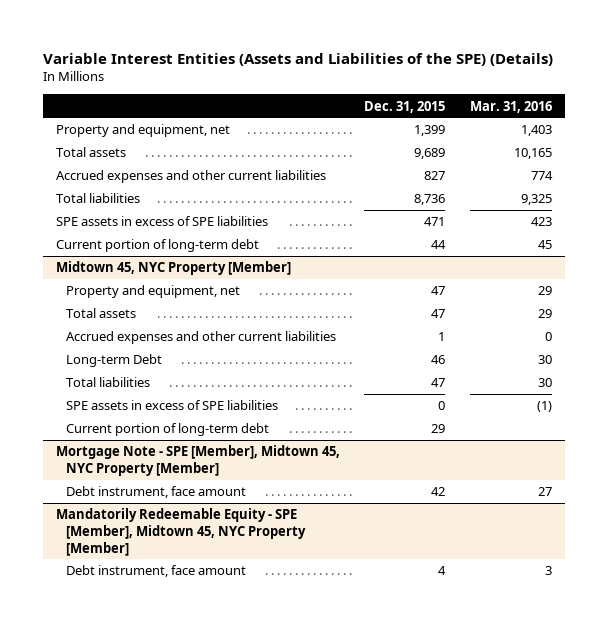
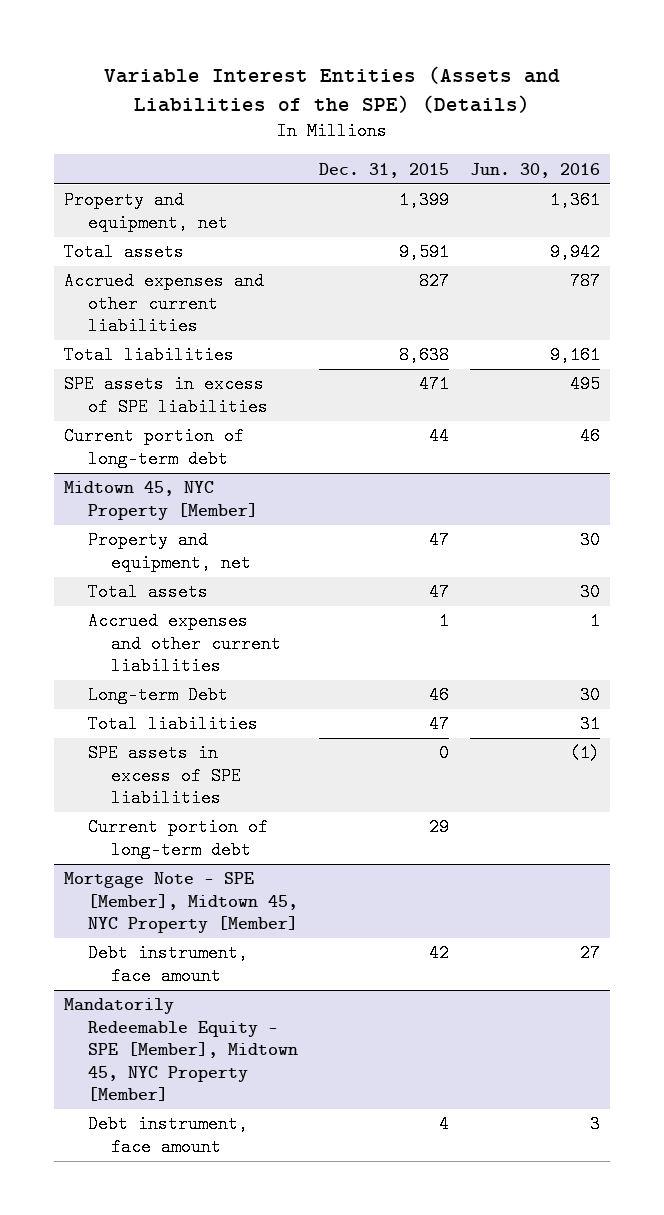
[470,100,553,113] Mar. 31, 2016 -> none
none -> [469,162,600,178] Jun. 30, 2016
[414,148,446,160] 9,689 -> [398,243,449,262] 9,591
[414,194,446,206] 8,736 -> [398,346,449,365] 8,638

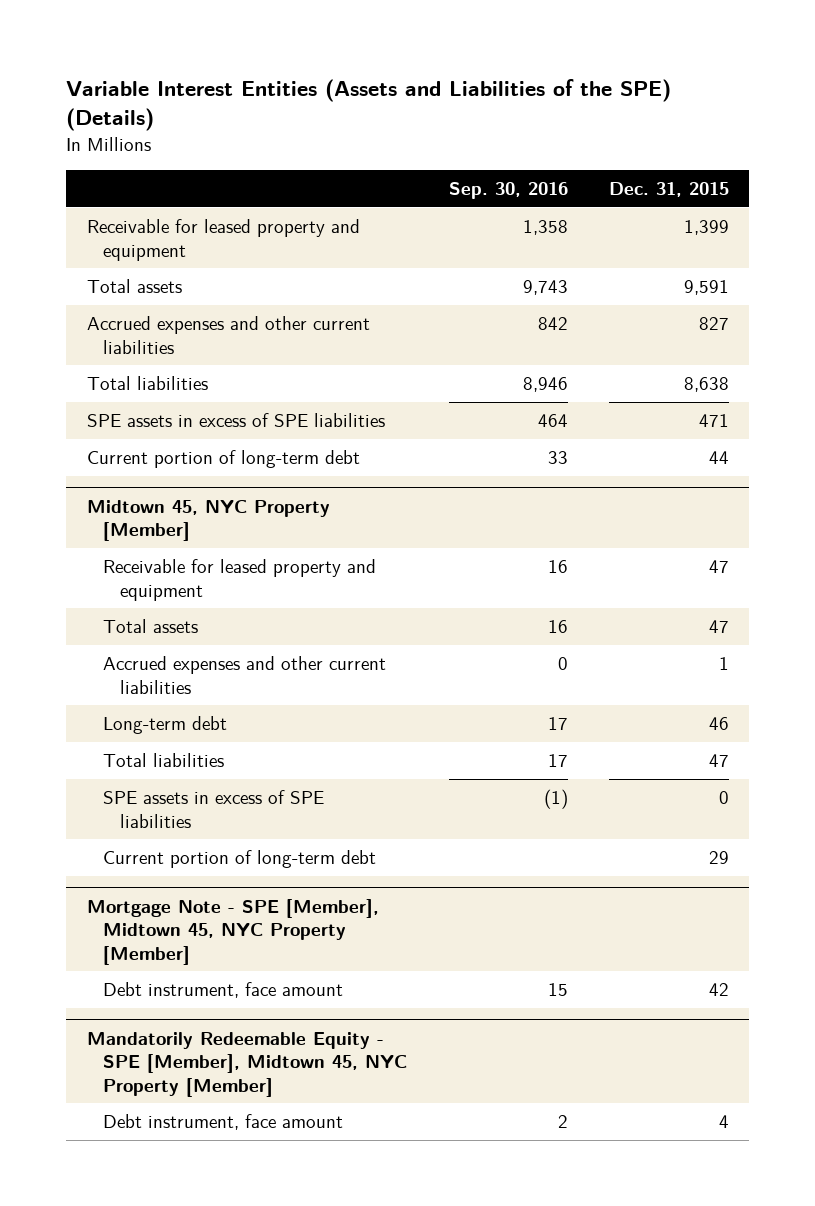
[469,162,600,178] Jun. 30, 2016 -> none
none -> [448,182,568,200] Sep. 30, 2016
[64,191,228,232] Property and equipment, net -> [86,219,360,261] Receivable for leased property and equipment
[87,531,252,572] Property and equipment, net -> [103,559,377,601] Receivable for leased property and equipment
[87,686,228,705] Long-term Debt -> [103,716,228,735] Long-term debt

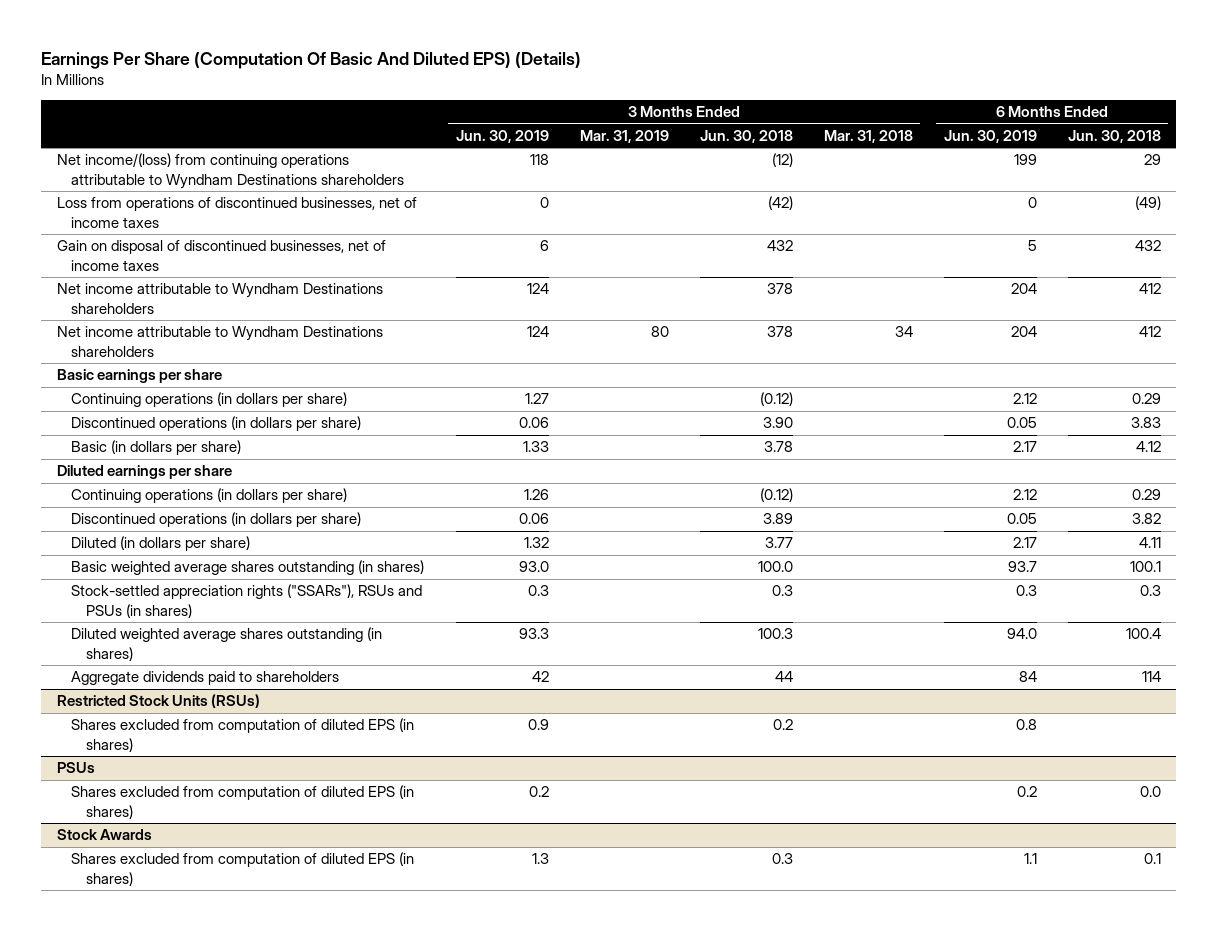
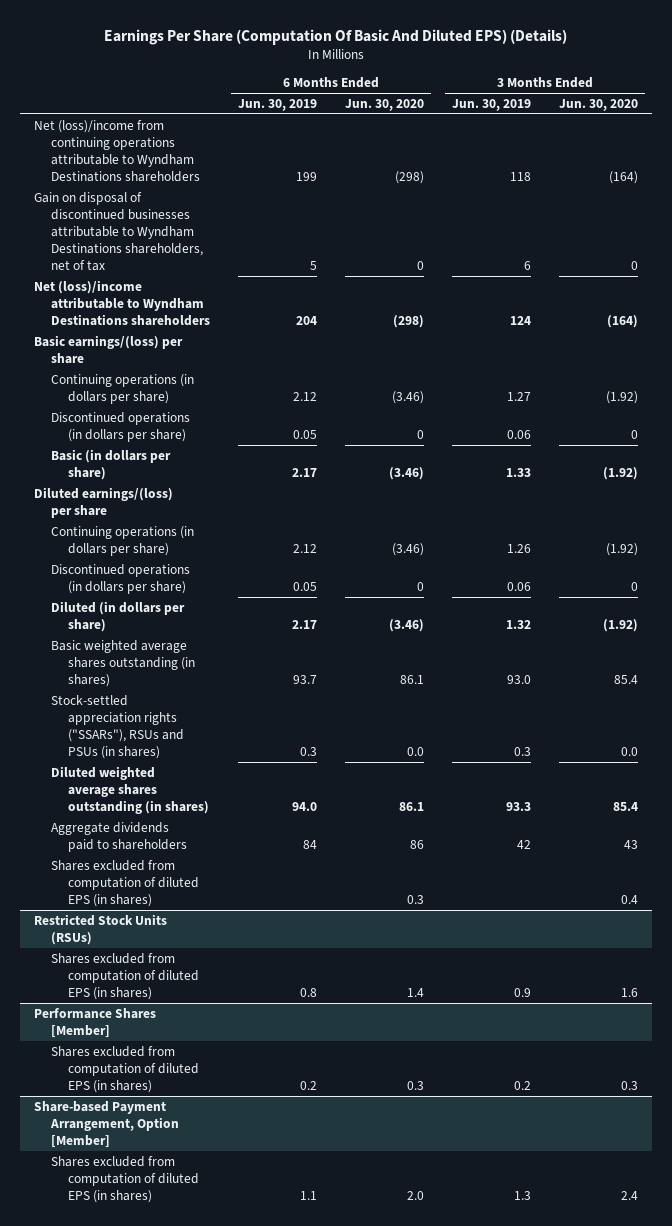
[579,129,669,143] Mar. 31, 2019 -> none
[699,129,793,143] Jun. 30, 2018 -> none
[823,129,913,143] Mar. 31, 2018 -> none
[1067,129,1161,143] Jun. 30, 2018 -> none
none -> [345,98,425,111] Jun. 30, 2020
none -> [559,98,639,111] Jun. 30, 2020
[56,197,417,228] Loss from operations of discontinued businesses, net of income taxes -> none
[56,326,383,357] Net income attributable to Wyndham Destinations shareholders -> none
[56,153,405,189] Net income/(loss) from continuing operations attributable to Wyndham Destinations shareholders -> [33,119,201,182] Net (loss)/income from continuing operations attributable to Wyndham Destinations shareholders
[56,240,386,271] Gain on disposal of discontinued businesses, net of income taxes -> [33,191,204,271] Gain on disposal of discontinued businesses attributable to Wyndham Destinations shareholders, net of tax
[56,283,383,314] Net income attributable to Wyndham Destinations shareholders -> [33,279,211,326] Net (loss)/income attributable to Wyndham Destinations shareholders
[56,369,222,384] Basic earnings per share -> [33,334,183,364] Basic earnings/(loss) per share
[56,465,232,480] Diluted earnings per share -> [33,486,173,518] Diluted earnings/(loss) per share
none -> [51,859,200,907] Shares excluded from computation of diluted EPS (in shares)
[56,762,95,774] PSUs -> [33,1007,156,1038] Performance Shares [Member]
[56,829,152,841] Stock Awards -> none
none -> [33,1100,180,1148] Share-based Payment Arrangement, Option [Member]

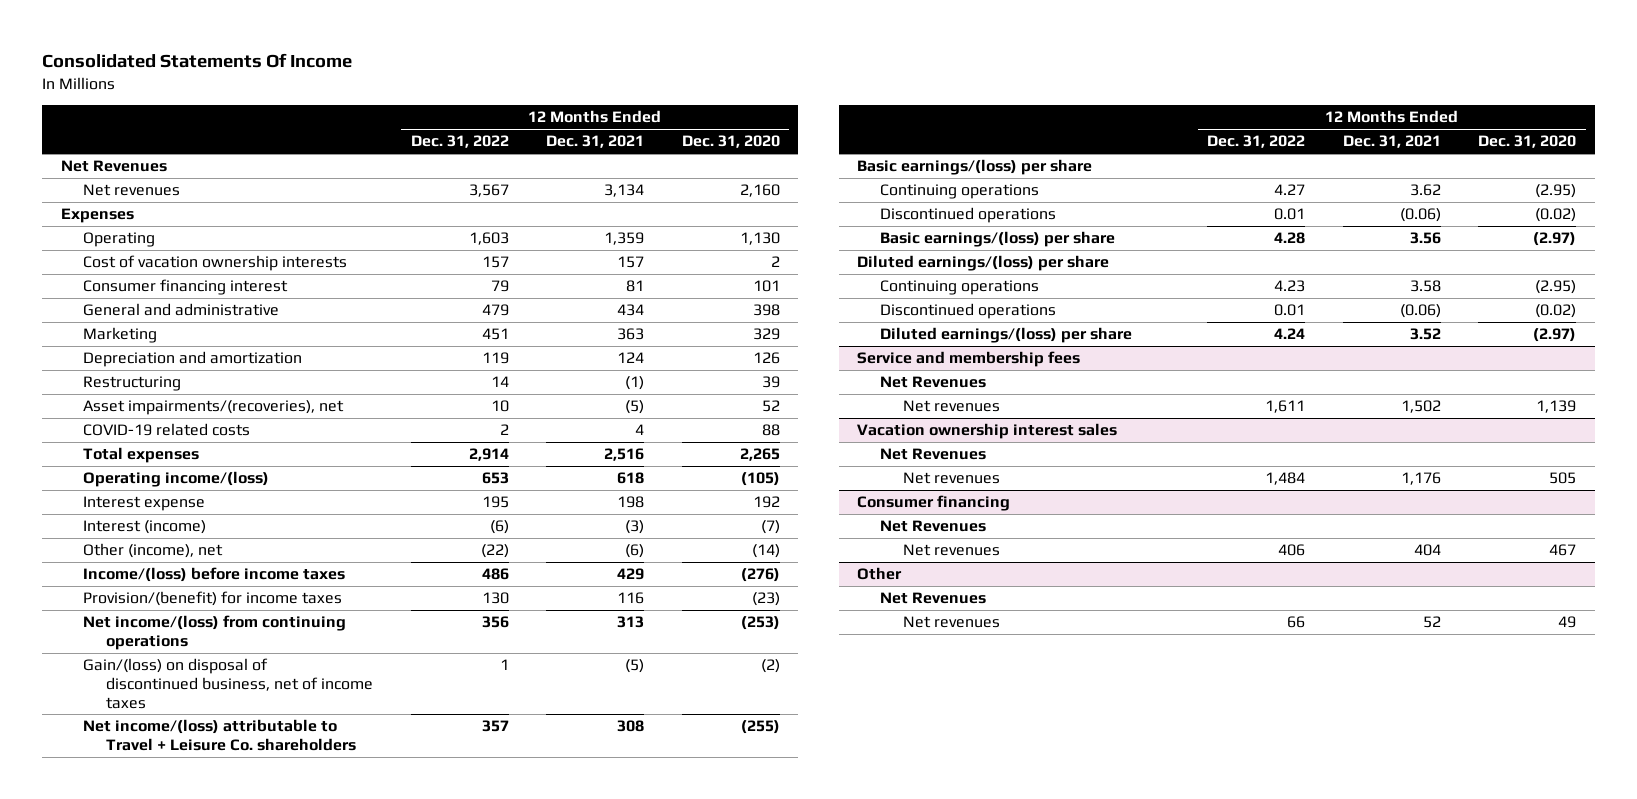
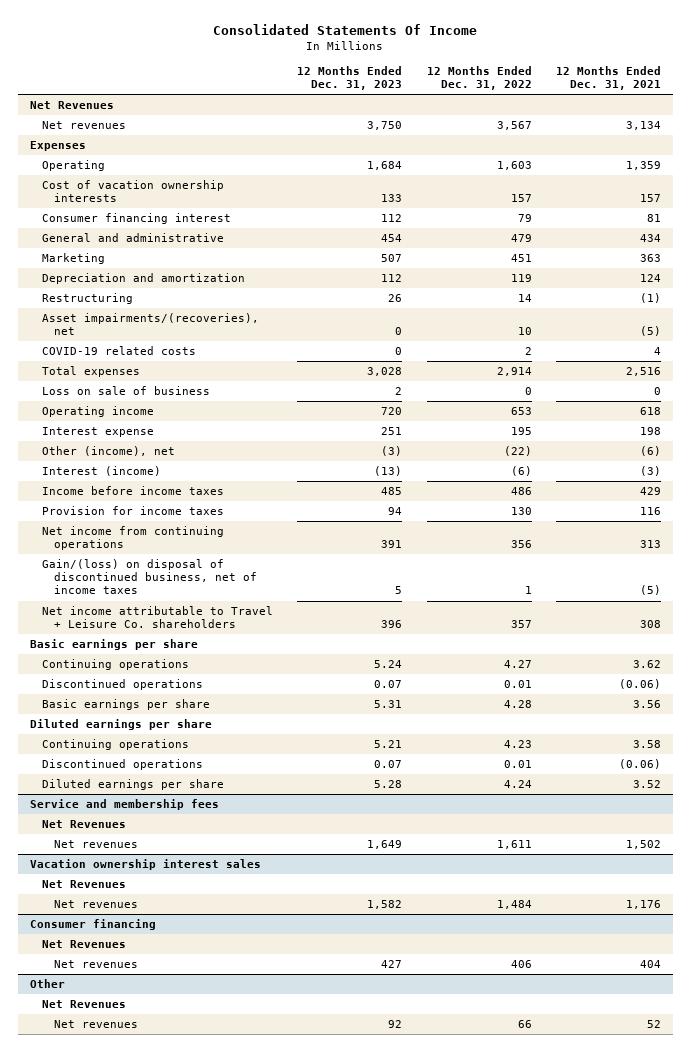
[681,135,780,149] Dec. 31, 2020 -> none
none -> [297,65,403,91] 12 Months Ended Dec. 31, 2023
none -> [41,386,210,396] Loss on sale of business
[83,471,270,488] Operating income/(loss) -> [41,406,154,418] Operating income
[83,520,207,535] Interest (income) -> [41,466,161,477] Interest (income)
[83,567,346,583] Income/(loss) before income taxes -> [41,486,224,496] Income before income taxes
[83,591,343,607] Provision/(benefit) for income taxes -> [41,506,224,516] Provision for income taxes
[83,615,347,650] Net income/(loss) from continuing operations -> [41,526,224,551] Net income from continuing operations
[83,719,357,751] Net income/(loss) attributable to Travel + Leisure Co. shareholders -> [41,606,273,629] Net income attributable to Travel + Leisure Co. shareholders
[857,159,1093,176] Basic earnings/(loss) per share -> [29,639,198,651] Basic earnings per share
[880,231,1116,248] Basic earnings/(loss) per share -> [41,699,210,711] Basic earnings per share
[857,255,1110,272] Diluted earnings/(loss) per share -> [29,719,212,731] Diluted earnings per share
[880,327,1133,344] Diluted earnings/(loss) per share -> [41,779,224,791] Diluted earnings per share

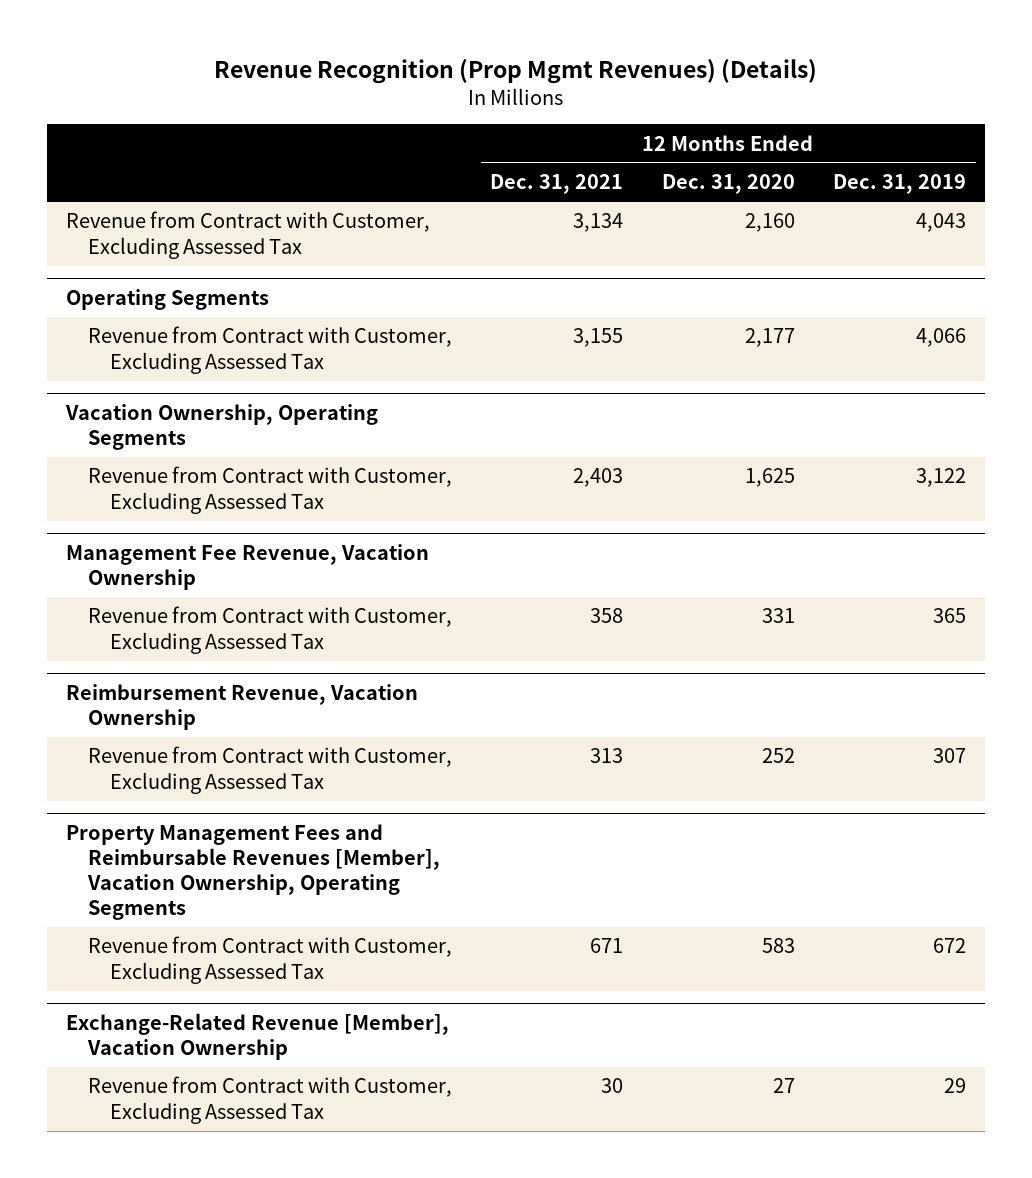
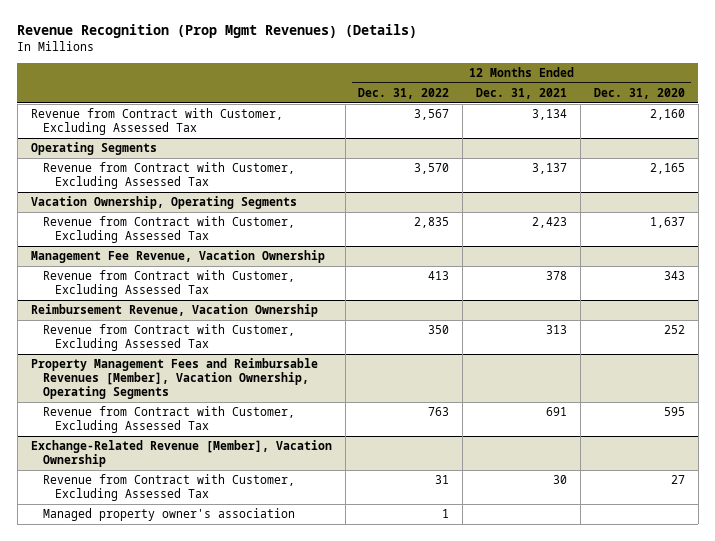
[832,174,966,195] Dec. 31, 2019 -> none
none -> [358,87,450,99] Dec. 31, 2022
[573,328,624,348] 3,155 -> [532,163,568,175] 3,137
[744,328,795,348] 2,177 -> [649,163,685,175] 2,165
[573,468,624,488] 2,403 -> [532,217,568,229] 2,423
[744,468,795,488] 1,625 -> [649,217,685,229] 1,637
[590,608,624,624] 358 -> [546,271,568,281] 378
[761,608,795,624] 331 -> [663,271,685,281] 343
[590,938,624,954] 671 -> [546,407,568,417] 691
[761,938,795,954] 583 -> [663,407,685,417] 595
none -> [42,508,295,522] Managed property owner's association

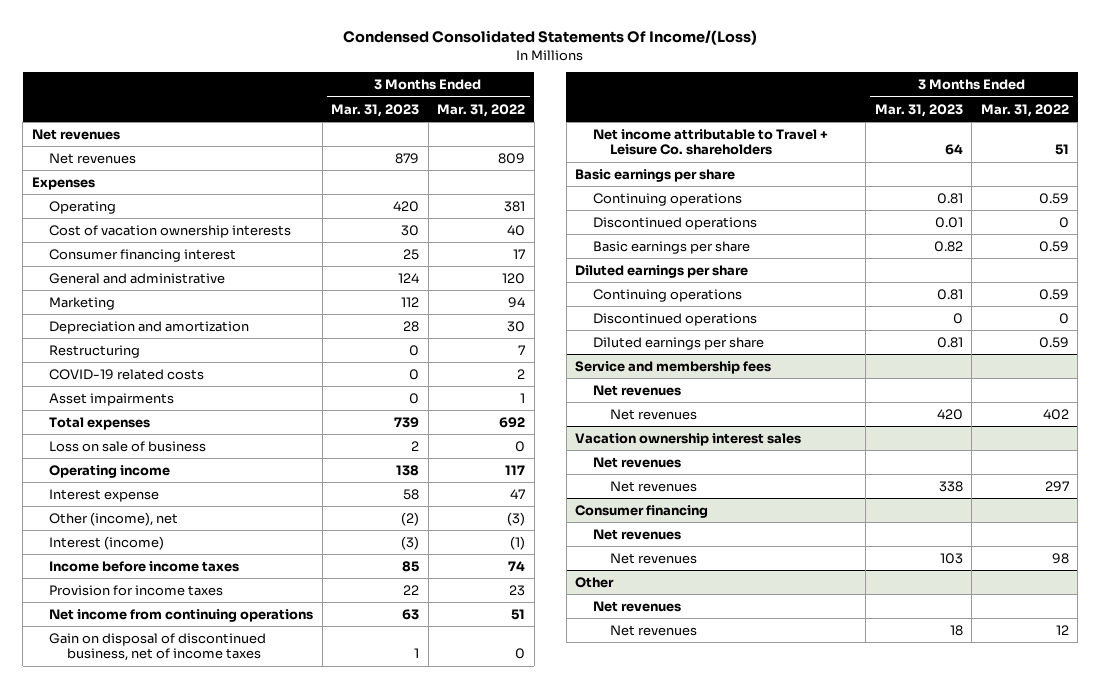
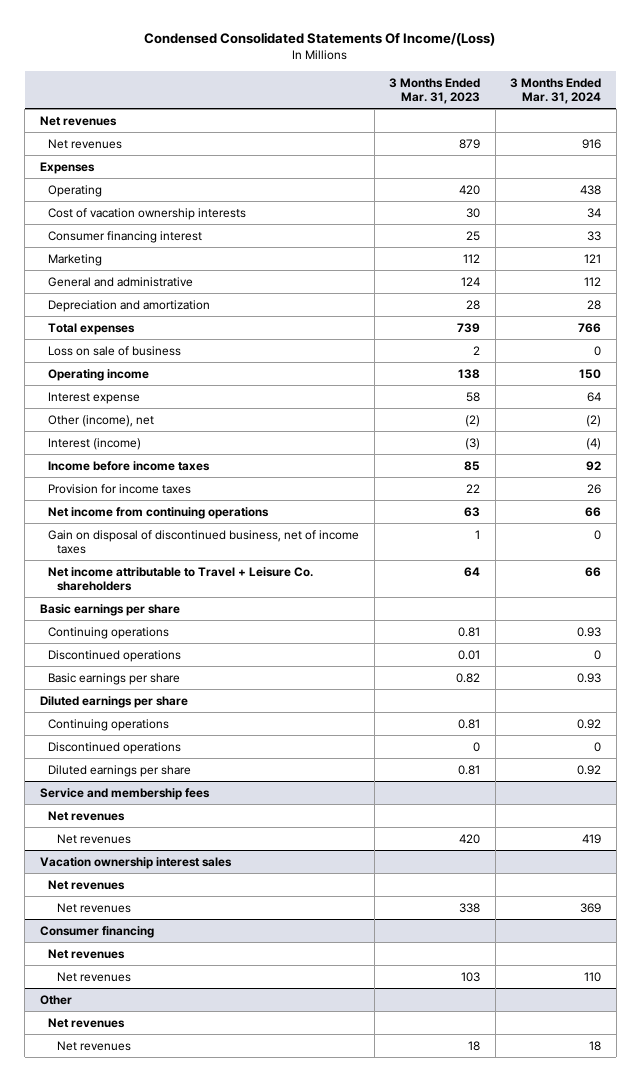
[437,103,526,117] Mar. 31, 2022 -> none
none -> [510,77,602,104] 3 Months Ended Mar. 31, 2024
[49,272,226,284] General and administrative -> [48,276,194,287] General and administrative
[49,344,141,358] Restructuring -> none
[49,368,205,380] COVID-19 related costs -> none
[49,392,175,406] Asset impairments -> none

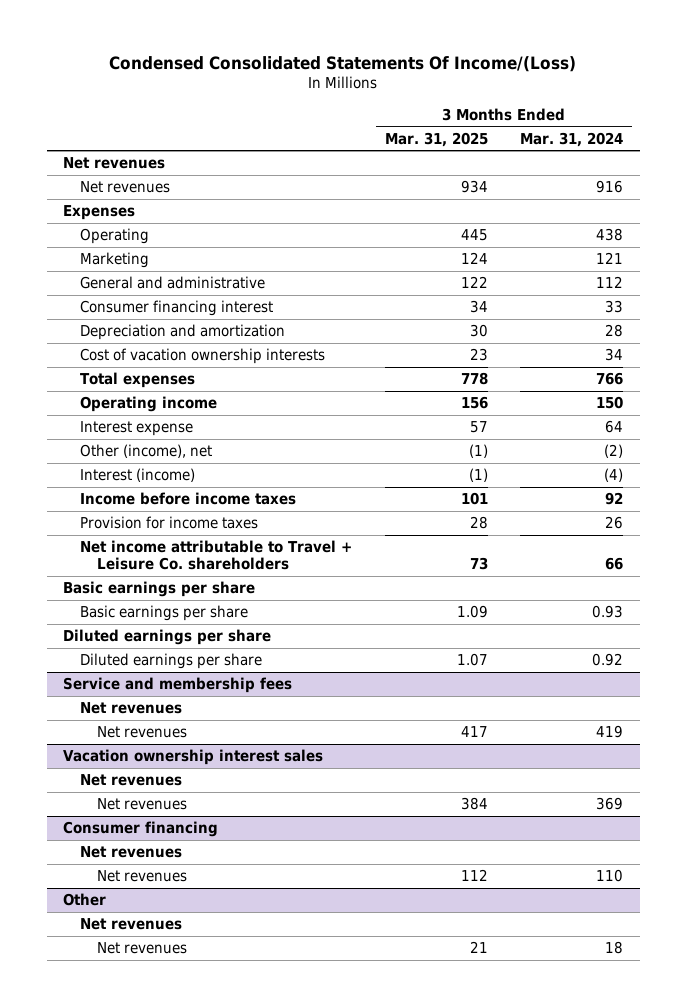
[389,77,481,104] 3 Months Ended Mar. 31, 2023 -> none
none -> [384,131,488,147] Mar. 31, 2025
[48,230,203,243] Consumer financing interest -> [79,300,273,317] Consumer financing interest
[48,207,247,220] Cost of vacation ownership interests -> [79,348,325,365] Cost of vacation ownership interests
[48,345,182,356] Loss on sale of business -> none
[48,506,270,519] Net income from continuing operations -> none
[48,529,360,554] Gain on disposal of discontinued business, net of income taxes -> none
[48,626,170,639] Continuing operations -> none
[48,649,182,662] Discontinued operations -> none
[48,718,170,731] Continuing operations -> none
[48,741,182,754] Discontinued operations -> none

